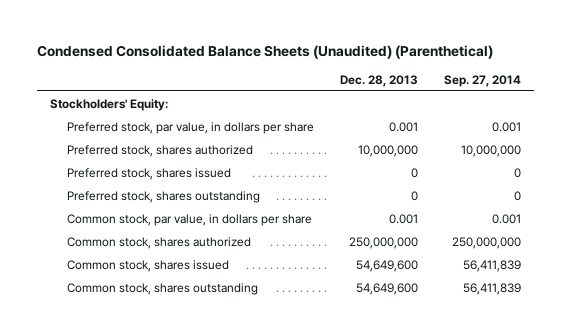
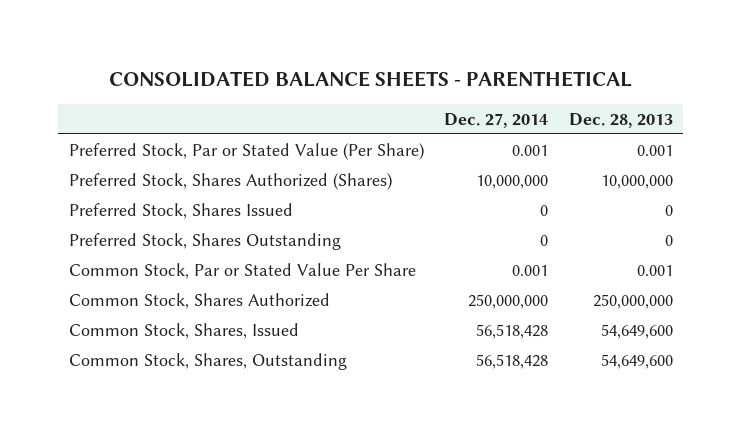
[36,44,493,59] Condensed Consolidated Balance Sheets (Unaudited) (Parenthetical) -> [108,71,632,88] CONSOLIDATED BALANCE SHEETS - PARENTHETICAL
[443,74,521,87] Sep. 27, 2014 -> none
none -> [444,112,549,128] Dec. 27, 2014
[49,98,168,111] Stockholders' Equity: -> none
[67,121,315,134] Preferred stock, par value, in dollars per share -> [68,142,424,160] Preferred Stock, Par or Stated Value (Per Share)
[67,144,254,157] Preferred stock, shares authorized -> [68,172,392,190] Preferred Stock, Shares Authorized (Shares)
[67,167,232,180] Preferred stock, shares issued -> [68,202,293,219] Preferred Stock, Shares Issued
[67,190,261,203] Preferred stock, shares outstanding -> [68,232,341,250] Preferred Stock, Shares Outstanding
[67,213,313,226] Common stock, par value, in dollars per share -> [68,262,416,279] Common Stock, Par or Stated Value Per Share
[67,236,252,249] Common stock, shares authorized -> [68,292,330,309] Common Stock, Shares Authorized
[67,259,230,272] Common stock, shares issued -> [68,322,299,339] Common Stock, Shares, Issued
[67,282,259,295] Common stock, shares outstanding -> [68,352,347,370] Common Stock, Shares, Outstanding

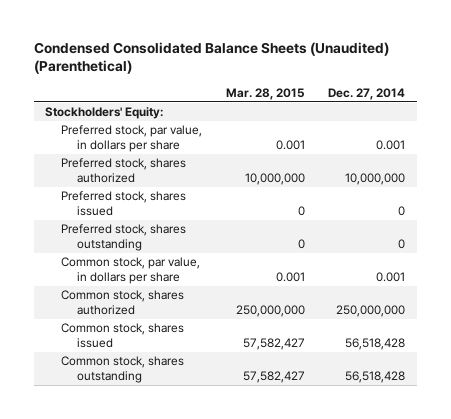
[108,71,632,88] CONSOLIDATED BALANCE SHEETS - PARENTHETICAL -> [33,41,389,75] Condensed Consolidated Balance Sheets (Unaudited) (Parenthetical)
[568,112,673,128] Dec. 28, 2013 -> none
none -> [225,88,305,101] Mar. 28, 2015
none -> [45,107,164,120] Stockholders' Equity:
[68,142,424,160] Preferred Stock, Par or Stated Value (Per Share) -> [61,125,203,153] Preferred stock, par value, in dollars per share
[68,172,392,190] Preferred Stock, Shares Authorized (Shares) -> [61,158,187,184] Preferred stock, shares authorized
[68,202,293,219] Preferred Stock, Shares Issued -> [61,191,187,217] Preferred stock, shares issued
[68,232,341,250] Preferred Stock, Shares Outstanding -> [61,224,187,252] Preferred stock, shares outstanding
[68,262,416,279] Common Stock, Par or Stated Value Per Share -> [61,257,201,285] Common stock, par value, in dollars per share
[68,292,330,309] Common Stock, Shares Authorized -> [61,290,185,316] Common stock, shares authorized
[68,322,299,339] Common Stock, Shares, Issued -> [61,323,185,349] Common stock, shares issued
[68,352,347,370] Common Stock, Shares, Outstanding -> [61,356,185,384] Common stock, shares outstanding

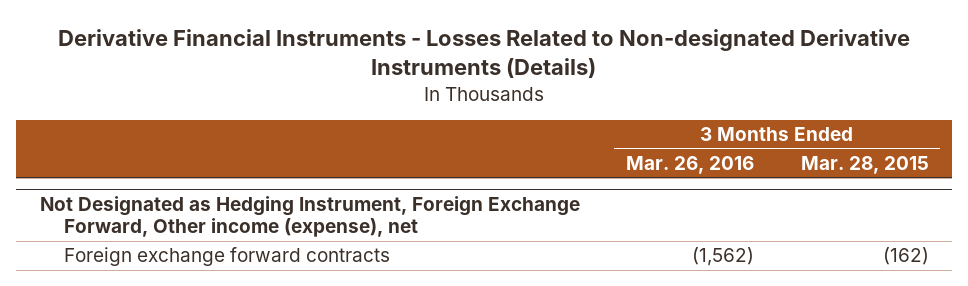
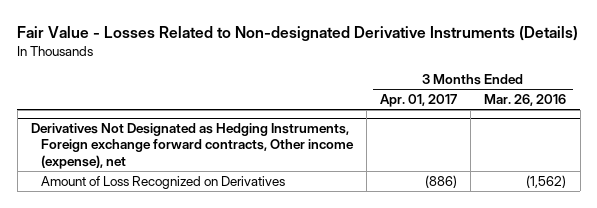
[58,28,911,79] Derivative Financial Instruments - Losses Related to Non-designated Derivative Instruments (Details) -> [17,26,579,42] Fair Value - Losses Related to Non-designated Derivative Instruments (Details)
[800,155,929,174] Mar. 28, 2015 -> none
none -> [380,94,458,108] Apr. 01, 2017
[39,195,580,238] Not Designated as Hedging Instrument, Foreign Exchange Forward, Other income (expense), net -> [30,123,354,169] Derivatives Not Designated as Hedging Instruments, Foreign exchange forward contracts, Other income (expense), net
[63,247,390,267] Foreign exchange forward contracts -> [40,175,285,189] Amount of Loss Recognized on Derivatives

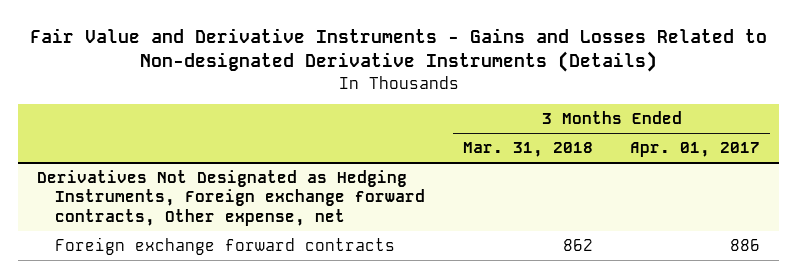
[17,26,579,42] Fair Value - Losses Related to Non-designated Derivative Instruments (Details) -> [29,27,767,73] Fair Value and Derivative Instruments - Gains and Losses Related to Non-designated Derivative Instruments (Details)
[484,94,567,107] Mar. 26, 2016 -> none
none -> [462,142,593,158] Mar. 31, 2018
[40,175,285,189] Amount of Loss Recognized on Derivatives -> none
[30,123,354,169] Derivatives Not Designated as Hedging Instruments, Foreign exchange forward contracts, Other income (expense), net -> [37,169,426,226] Derivatives Not Designated as Hedging Instruments, Foreign exchange forward contracts, Other expense, net
none -> [55,236,396,255] Foreign exchange forward contracts

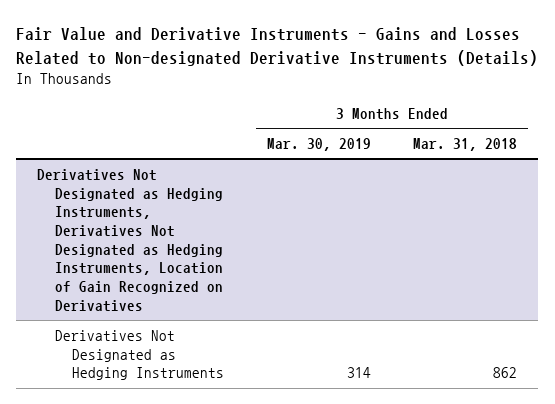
[630,142,761,158] Apr. 01, 2017 -> none
none -> [266,138,371,152] Mar. 30, 2019
[37,169,426,226] Derivatives Not Designated as Hedging Instruments, Foreign exchange forward contracts, Other expense, net -> none
none -> [37,168,223,312] Derivatives Not Designated as Hedging Instruments, Derivatives Not Designated as Hedging Instruments, Location of Gain Recognized on Derivatives
[55,236,396,255] Foreign exchange forward contracts -> [54,329,225,381] Derivatives Not Designated as Hedging Instruments

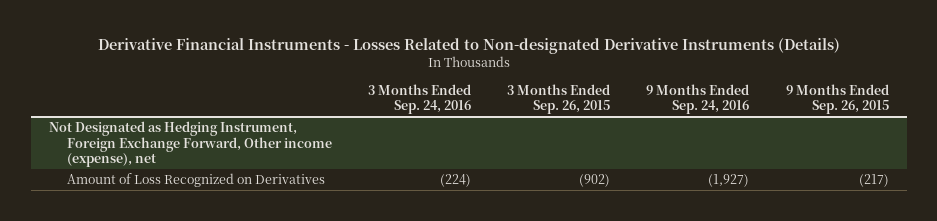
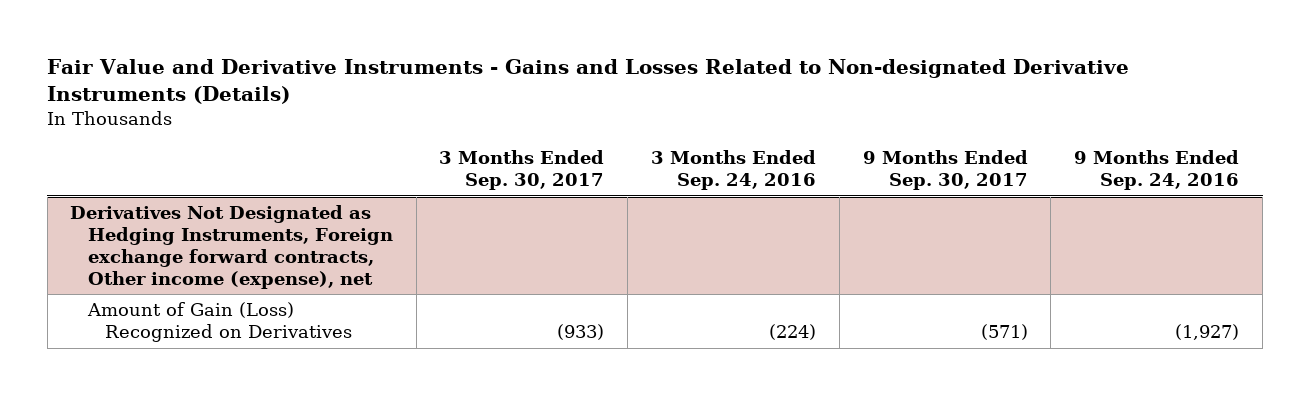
[97,38,840,55] Derivative Financial Instruments - Losses Related to Non-designated Derivative Instruments (Details) -> [47,59,1130,105] Fair Value and Derivative Instruments - Gains and Losses Related to Non-designated Derivative Instruments (Details)
[507,83,611,115] 3 Months Ended Sep. 26, 2015 -> none
[785,83,889,115] 9 Months Ended Sep. 26, 2015 -> none
none -> [439,150,605,191] 3 Months Ended Sep. 30, 2017
none -> [862,150,1028,191] 9 Months Ended Sep. 30, 2017
[48,121,332,168] Not Designated as Hedging Instrument, Foreign Exchange Forward, Other income (expense), net -> [70,205,393,289] Derivatives Not Designated as Hedging Instruments, Foreign exchange forward contracts, Other income (expense), net
[66,173,325,188] Amount of Loss Recognized on Derivatives -> [86,302,353,343] Amount of Gain (Loss) Recognized on Derivatives

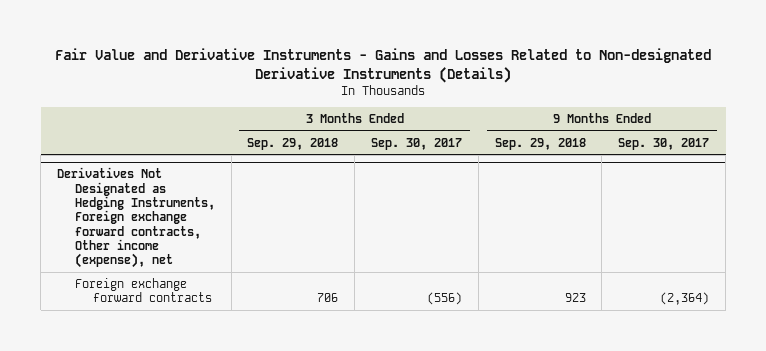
[651,150,817,191] 3 Months Ended Sep. 24, 2016 -> none
[1074,150,1240,191] 9 Months Ended Sep. 24, 2016 -> none
none -> [247,137,339,150] Sep. 29, 2018
none -> [494,137,586,150] Sep. 29, 2018
[86,302,353,343] Amount of Gain (Loss) Recognized on Derivatives -> none
none -> [74,277,212,303] Foreign exchange forward contracts

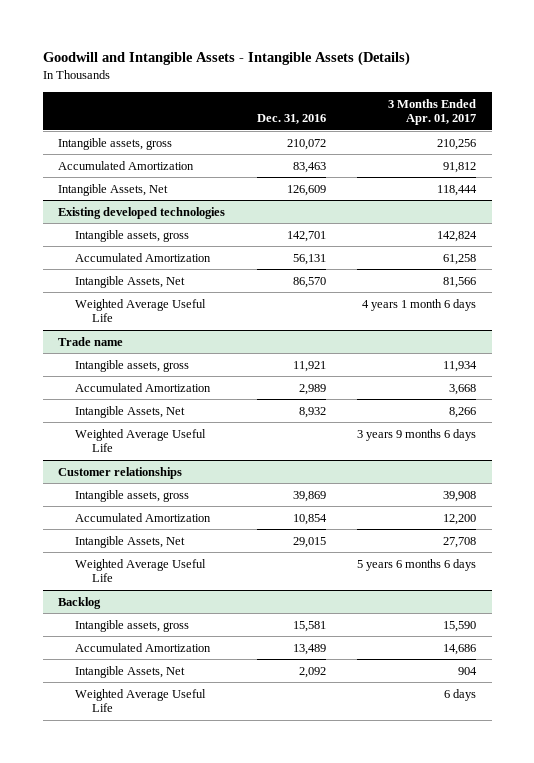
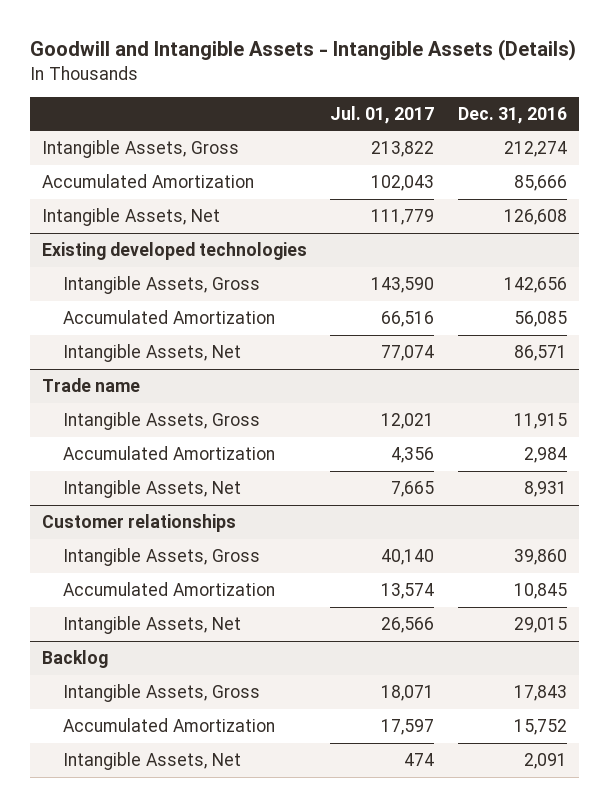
[388,98,477,126] 3 Months Ended Apr. 01, 2017 -> none
none -> [330,105,435,124] Jul. 01, 2017
[58,137,173,150] Intangible assets, gross -> [41,139,239,158] Intangible Assets, Gross
[286,138,326,150] 210,072 -> [504,140,568,157] 212,274
[292,161,326,173] 83,463 -> [514,174,568,191] 85,666
[286,184,326,196] 126,609 -> [504,208,568,225] 126,608
[75,298,207,323] Weighted Average Useful Life -> none
[75,229,190,242] Intangible assets, gross -> [63,275,261,294] Intangible Assets, Gross
[286,230,326,242] 142,701 -> [504,276,568,293] 142,656
[292,253,326,265] 56,131 -> [514,310,568,327] 56,085
[292,276,326,288] 86,570 -> [514,344,568,361] 86,571
[75,428,207,453] Weighted Average Useful Life -> none
[75,359,190,372] Intangible assets, gross -> [63,411,261,430] Intangible Assets, Gross
[292,360,326,372] 11,921 -> [514,412,568,429] 11,915
[298,383,326,395] 2,989 -> [524,446,568,463] 2,984
[298,406,326,418] 8,932 -> [524,480,568,497] 8,931
[75,489,190,502] Intangible assets, gross -> [63,547,261,566] Intangible Assets, Gross
[292,490,326,502] 39,869 -> [514,548,568,565] 39,860
[292,513,327,525] 10,854 -> [514,582,568,599] 10,845
[75,558,207,583] Weighted Average Useful Life -> none
[75,688,207,713] Weighted Average Useful Life -> none
[75,619,190,632] Intangible assets, gross -> [63,683,261,702] Intangible Assets, Gross
[292,620,326,632] 15,581 -> [514,684,568,701] 17,843
[292,643,326,655] 13,489 -> [514,718,568,735] 15,752
[298,666,326,678] 2,092 -> [524,752,568,769] 2,091

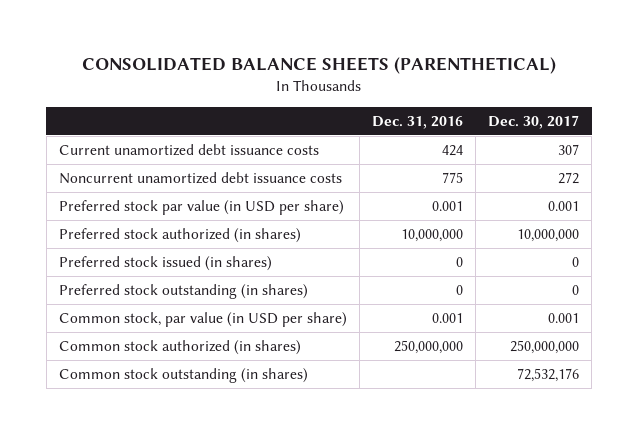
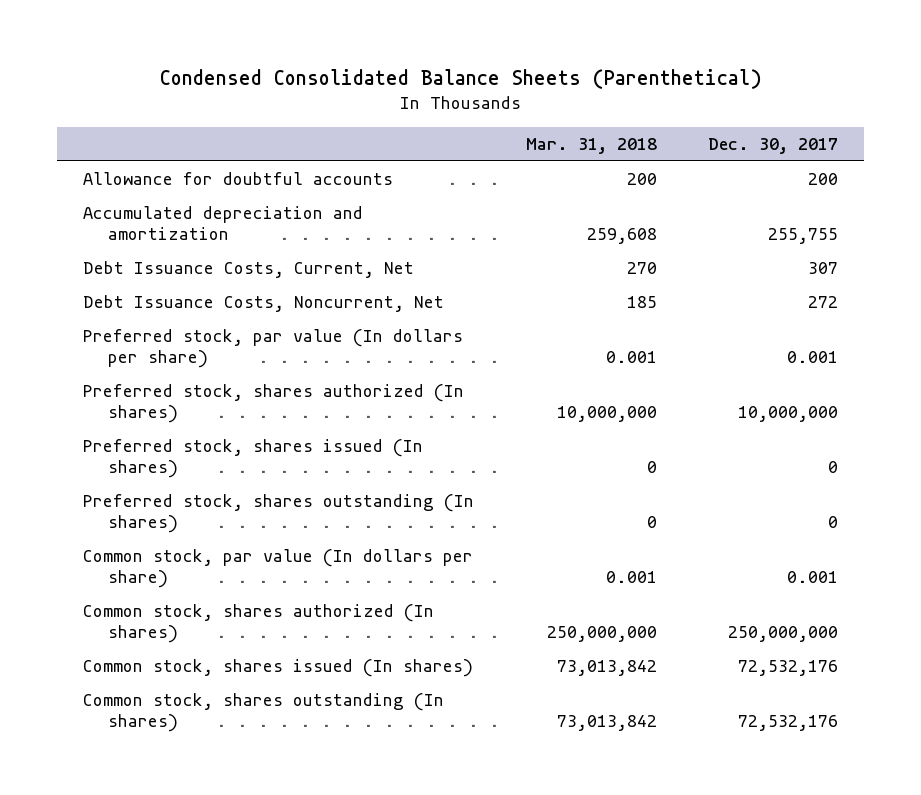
[81,57,556,75] CONSOLIDATED BALANCE SHEETS (PARENTHETICAL) -> [159,68,762,89] Condensed Consolidated Balance Sheets (Parenthetical)
[371,115,463,129] Dec. 31, 2016 -> none
none -> [525,137,657,154] Mar. 31, 2018
none -> [82,171,393,185] Allowance for doubtful accounts
none -> [82,205,363,241] Accumulated depreciation and amortization
[58,143,319,156] Current unamortized debt issuance costs -> [82,260,414,278] Debt Issuance Costs, Current, Net
[58,171,342,184] Noncurrent unamortized debt issuance costs -> [82,294,444,312] Debt Issuance Costs, Noncurrent, Net
[58,199,344,215] Preferred stock par value (in USD per share) -> [82,328,463,369] Preferred stock, par value (In dollars per share)
[58,227,301,243] Preferred stock authorized (in shares) -> [82,383,464,424] Preferred stock, shares authorized (In shares)
[58,255,272,271] Preferred stock issued (in shares) -> [82,438,423,479] Preferred stock, shares issued (In shares)
[58,283,308,299] Preferred stock outstanding (in shares) -> [82,493,474,534] Preferred stock, shares outstanding (In shares)
[58,311,347,327] Common stock, par value (in USD per share) -> [82,548,473,589] Common stock, par value (In dollars per share)
[58,339,301,355] Common stock authorized (in shares) -> [82,603,434,644] Common stock, shares authorized (In shares)
none -> [82,658,473,677] Common stock, shares issued (In shares)
[58,367,308,383] Common stock outstanding (in shares) -> [82,692,444,733] Common stock, shares outstanding (In shares)

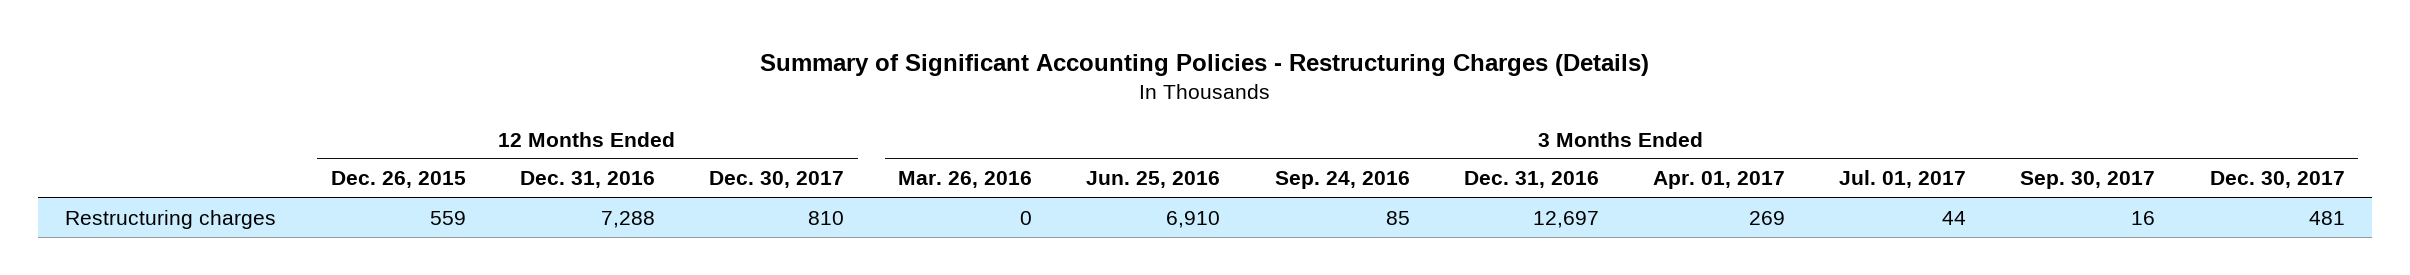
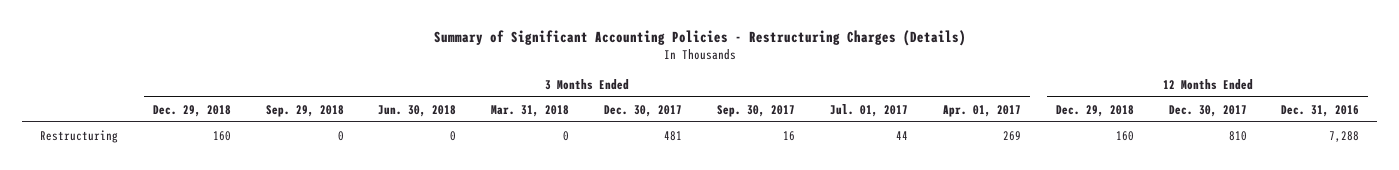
[330,171,466,189] Dec. 26, 2015 -> none
[898,171,1033,189] Mar. 26, 2016 -> none
[1086,171,1221,189] Jun. 25, 2016 -> none
[1274,171,1410,190] Sep. 24, 2016 -> none
[1463,171,1599,189] Dec. 31, 2016 -> none
none -> [152,104,231,117] Dec. 29, 2018
none -> [265,104,344,117] Sep. 29, 2018
none -> [378,104,457,117] Jun. 30, 2018
none -> [491,104,570,117] Mar. 31, 2018
none -> [1055,104,1134,117] Dec. 29, 2018
[65,209,277,229] Restructuring charges -> [39,129,118,143] Restructuring

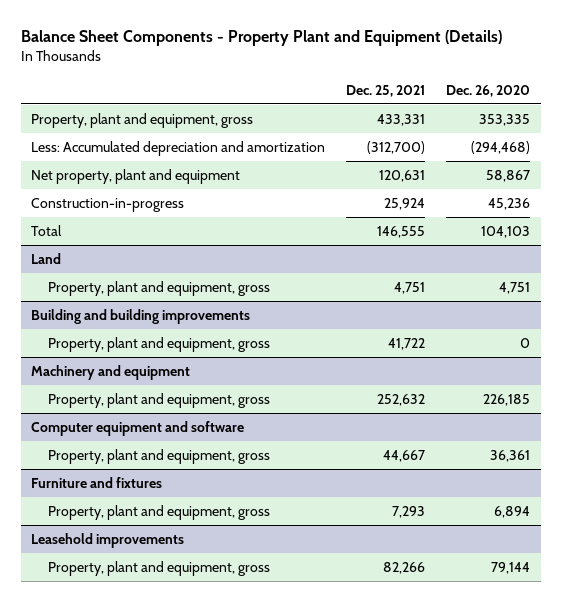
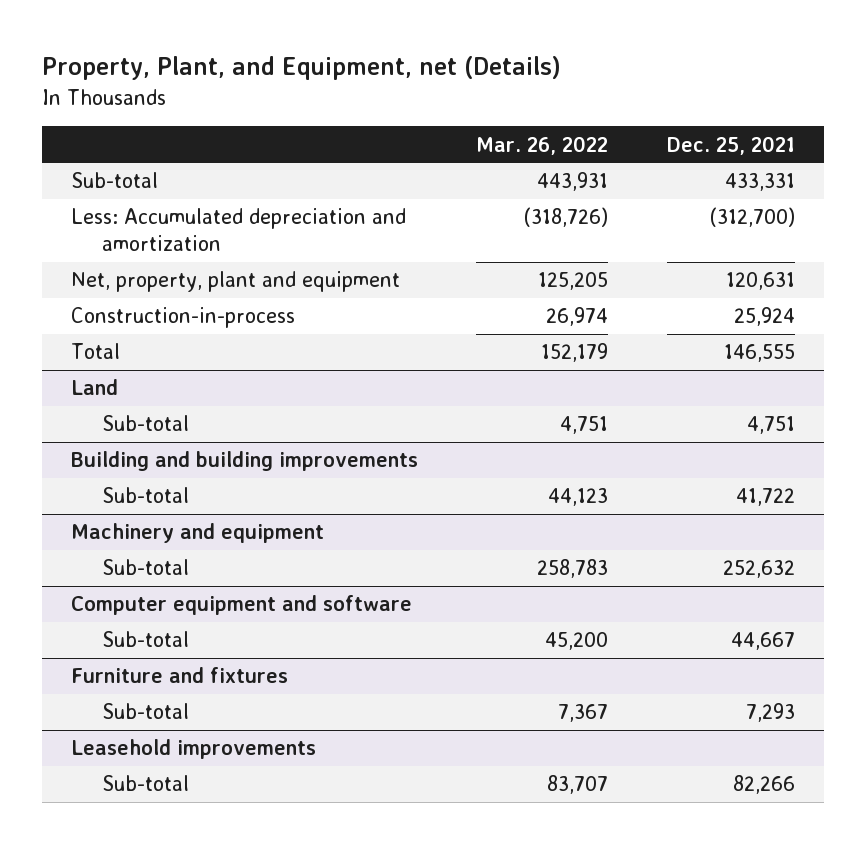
[20,30,502,47] Balance Sheet Components - Property Plant and Equipment (Details) -> [41,56,561,81] Property, Plant, and Equipment, net (Details)
[446,84,531,97] Dec. 26, 2020 -> none
none -> [476,135,609,155] Mar. 26, 2022
[31,113,254,129] Property, plant and equipment, gross -> [70,172,158,189] Sub-total
[31,169,241,185] Net property, plant and equipment -> [70,271,400,293] Net, property, plant and equipment
[31,198,185,213] Construction-in-progress -> [70,307,295,329] Construction-in-process
[47,281,270,297] Property, plant and equipment, gross -> [101,415,189,432] Sub-total
[47,337,270,353] Property, plant and equipment, gross -> [101,487,189,504] Sub-total
[47,393,270,409] Property, plant and equipment, gross -> [101,559,189,576] Sub-total
[47,449,270,465] Property, plant and equipment, gross -> [101,631,189,648] Sub-total
[47,505,270,521] Property, plant and equipment, gross -> [101,703,189,720] Sub-total
[47,561,270,577] Property, plant and equipment, gross -> [101,775,189,792] Sub-total

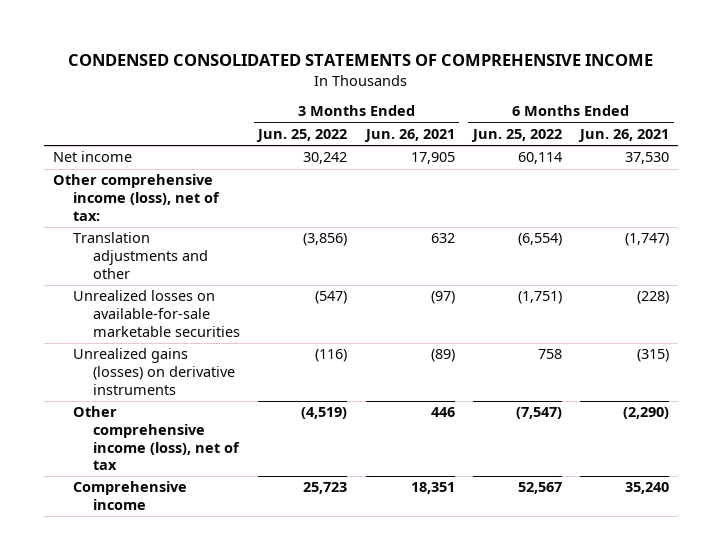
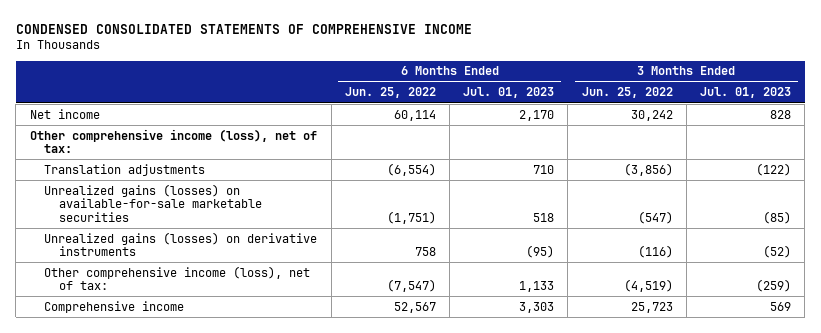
[363,128,455,142] Jun. 26, 2021 -> none
[578,128,670,142] Jun. 26, 2021 -> none
none -> [463,87,555,99] Jul. 01, 2023
none -> [699,87,791,99] Jul. 01, 2023
[73,232,209,279] Translation adjustments and other -> [44,163,206,176] Translation adjustments
[73,290,241,337] Unrealized losses on available-for-sale marketable securities -> [44,183,263,222] Unrealized gains (losses) on available-for-sale marketable securities
[73,406,241,471] Other comprehensive income (loss), net of tax -> [44,265,311,291] Other comprehensive income (loss), net of tax:

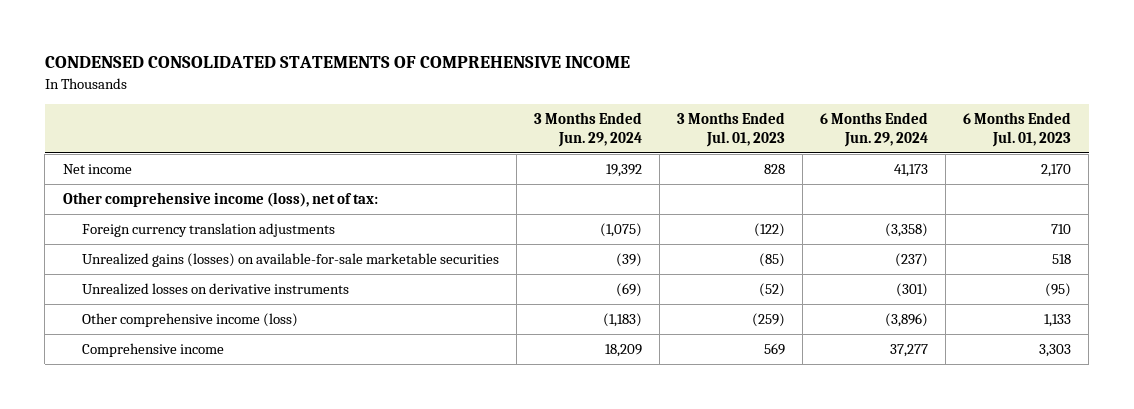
[344,87,436,99] Jun. 25, 2022 -> none
[581,87,673,99] Jun. 25, 2022 -> none
none -> [533,112,642,147] 3 Months Ended Jun. 29, 2024
none -> [820,112,929,147] 6 Months Ended Jun. 29, 2024
[44,163,206,176] Translation adjustments -> [81,223,335,238] Foreign currency translation adjustments
[44,231,318,257] Unrealized gains (losses) on derivative instruments -> [81,283,349,296] Unrealized losses on derivative instruments
[44,265,311,291] Other comprehensive income (loss), net of tax: -> [81,313,298,328] Other comprehensive income (loss)

